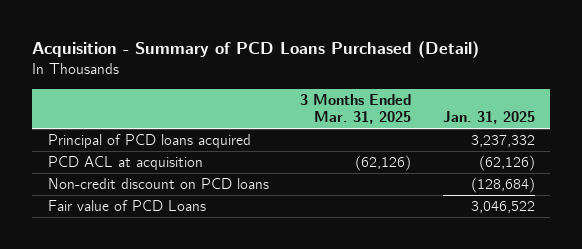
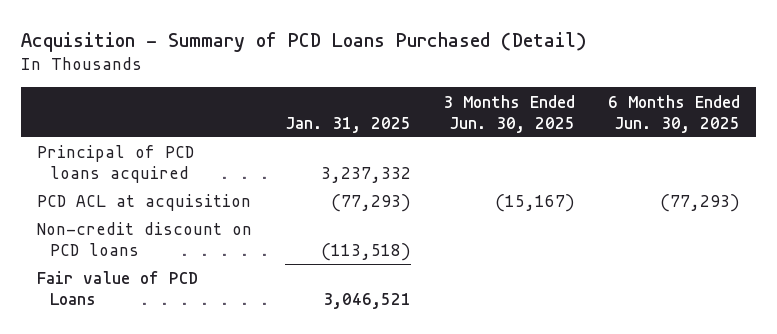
[300,94,412,125] 3 Months Ended Mar. 31, 2025 -> none
none -> [443,94,576,133] 3 Months Ended Jun. 30, 2025
none -> [608,94,741,133] 6 Months Ended Jun. 30, 2025
[478,155,535,172] (62,126) -> [330,194,411,213] (77,293)
[470,177,535,194] (128,684) -> [320,243,411,262] (113,518)
[470,201,535,214] 3,046,522 -> [322,293,411,310] 3,046,521

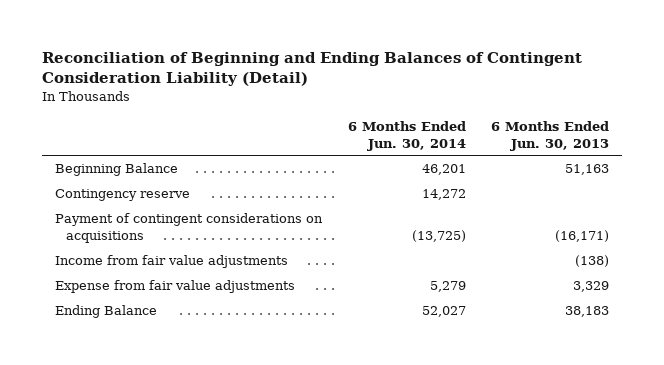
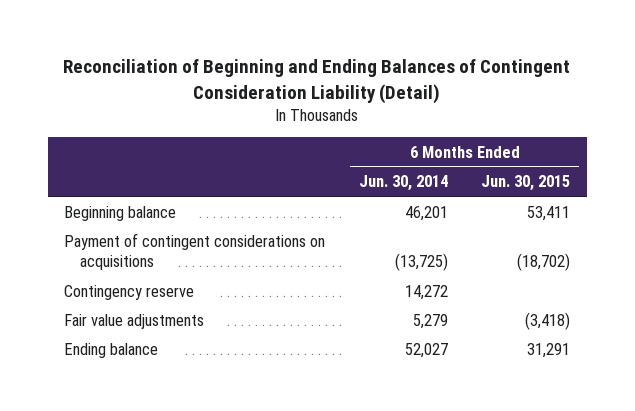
[491,120,610,151] 6 Months Ended Jun. 30, 2013 -> none
none -> [481,175,571,192] Jun. 30, 2015
[55,163,179,177] Beginning Balance -> [64,205,177,221] Beginning balance
[55,255,289,269] Income from fair value adjustments -> none
[55,189,191,202] Contingency reserve -> [64,284,195,300] Contingency reserve
[55,280,296,294] Expense from fair value adjustments -> [64,313,205,329] Fair value adjustments
[55,305,158,319] Ending Balance -> [64,342,159,358] Ending balance

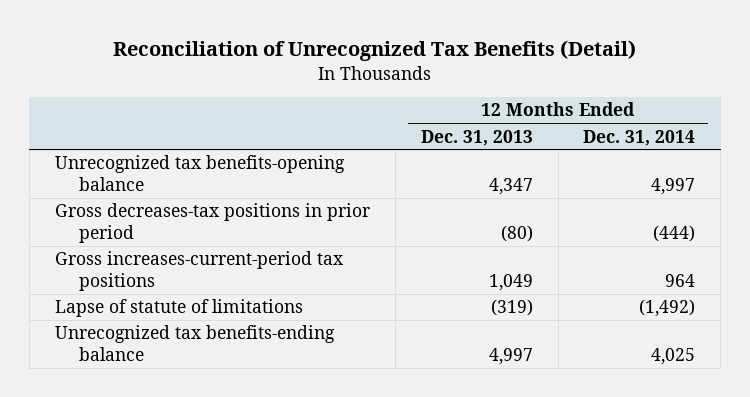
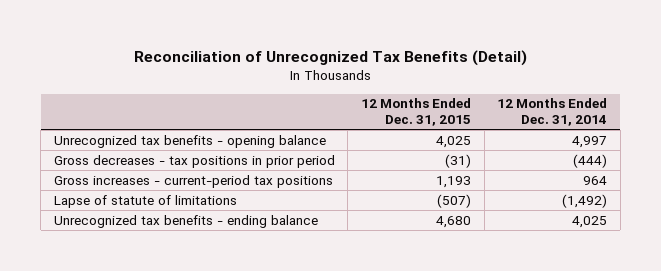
[420,129,533,146] Dec. 31, 2013 -> none
none -> [361,98,472,126] 12 Months Ended Dec. 31, 2015
[54,155,345,191] Unrecognized tax benefits-opening balance -> [53,134,326,148] Unrecognized tax benefits - opening balance
[54,203,370,243] Gross decreases-tax positions in prior period -> [53,154,335,168] Gross decreases - tax positions in prior period
[54,251,344,291] Gross increases-current-period tax positions -> [53,174,333,188] Gross increases - current-period tax positions
[54,325,335,361] Unrecognized tax benefits-ending balance -> [53,214,318,228] Unrecognized tax benefits - ending balance

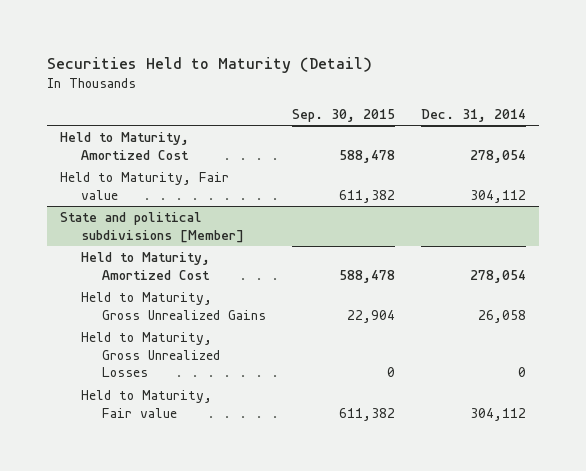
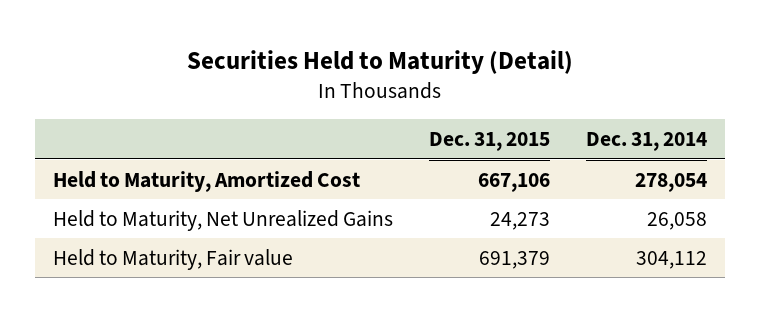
[292,108,396,122] Sep. 30, 2015 -> none
none -> [428,132,550,152] Dec. 31, 2015
[60,172,230,200] Held to Maturity, Fair value -> none
[60,212,245,243] State and political subdivisions [Member] -> none
[81,252,211,280] Held to Maturity, Amortized Cost -> none
[81,332,221,378] Held to Maturity, Gross Unrealized Losses -> none
[81,292,267,320] Held to Maturity, Gross Unrealized Gains -> [53,209,394,231] Held to Maturity, Net Unrealized Gains

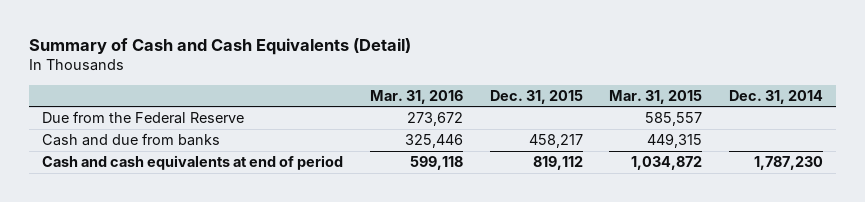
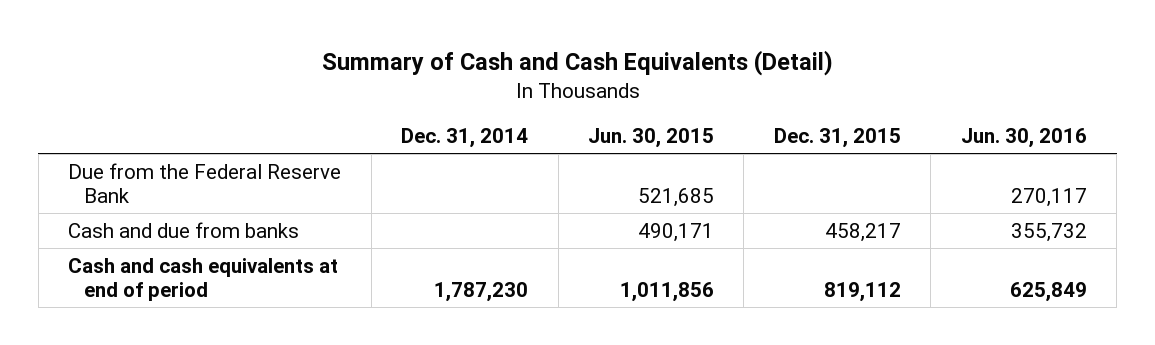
[369,89,463,104] Mar. 31, 2016 -> none
[609,89,703,104] Mar. 31, 2015 -> none
none -> [588,128,715,149] Jun. 30, 2015
none -> [960,128,1087,149] Jun. 30, 2016
[42,110,245,124] Due from the Federal Reserve -> [68,162,342,203] Due from the Federal Reserve Bank

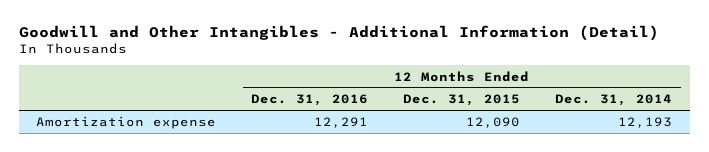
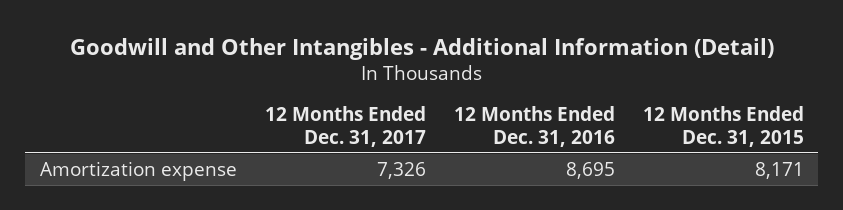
[555,94,673,107] Dec. 31, 2014 -> none
none -> [264,106,426,147] 12 Months Ended Dec. 31, 2017
[314,117,369,129] 12,291 -> [565,162,615,180] 8,695
[466,117,521,129] 12,090 -> [754,162,804,180] 8,171

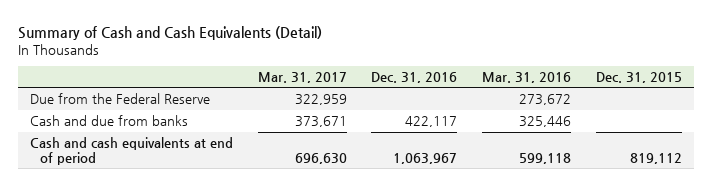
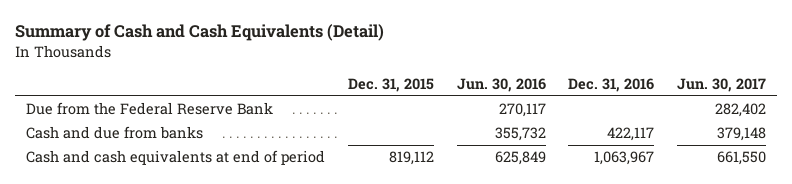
[257,71,347,83] Mar. 31, 2017 -> none
[482,71,572,83] Mar. 31, 2016 -> none
none -> [456,77,546,92] Jun. 30, 2016
none -> [677,77,767,92] Jun. 30, 2017
[30,93,211,105] Due from the Federal Reserve -> [26,102,274,116] Due from the Federal Reserve Bank

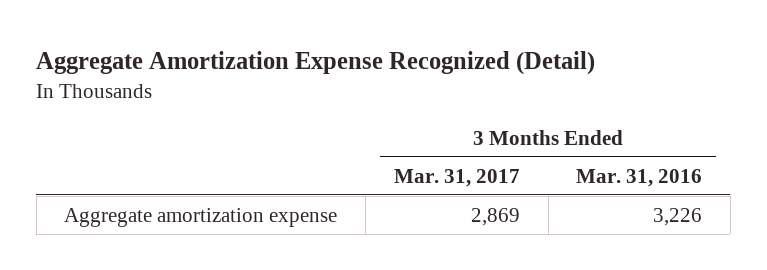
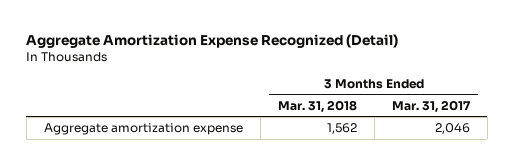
[576,168,703,187] Mar. 31, 2016 -> none
none -> [277,99,357,113] Mar. 31, 2018
[470,207,520,226] 2,869 -> [434,123,470,135] 2,046

